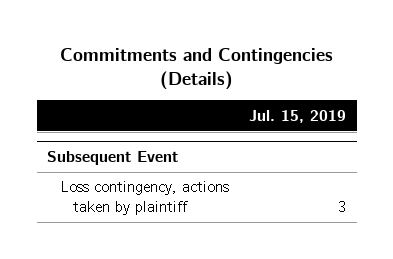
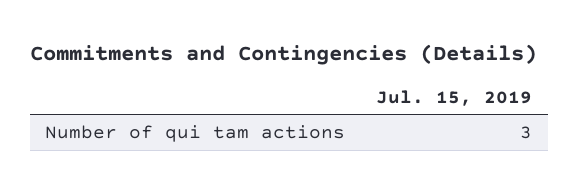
[47,151,179,166] Subsequent Event -> none
[59,181,229,216] Loss contingency, actions taken by plaintiff -> [45,125,346,143] Number of qui tam actions

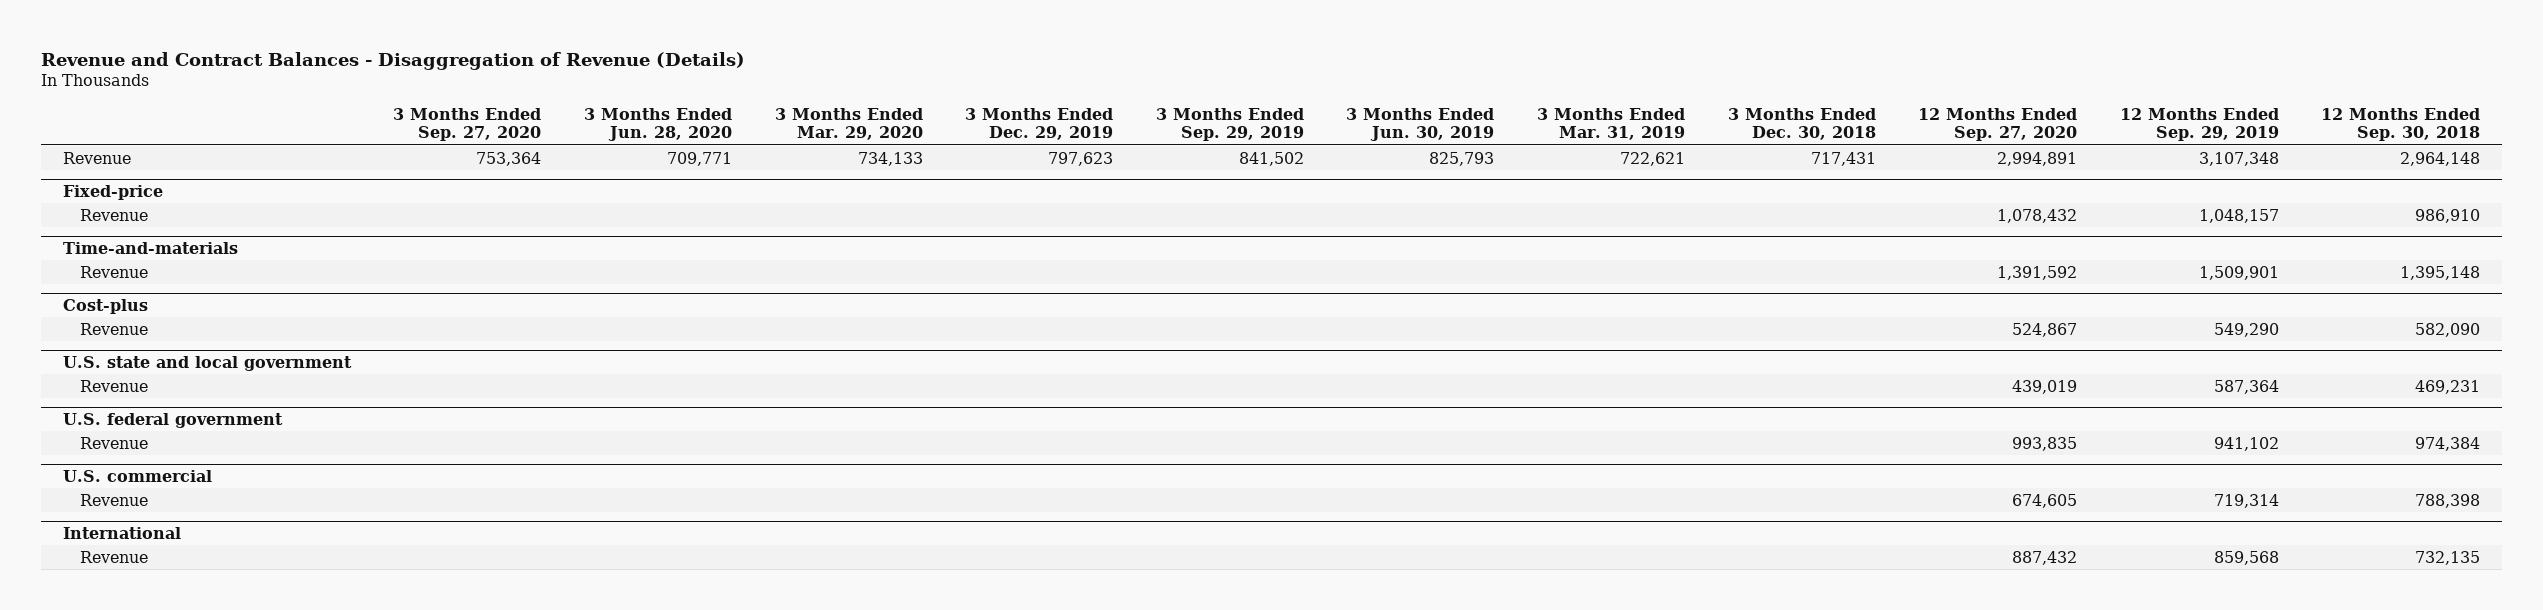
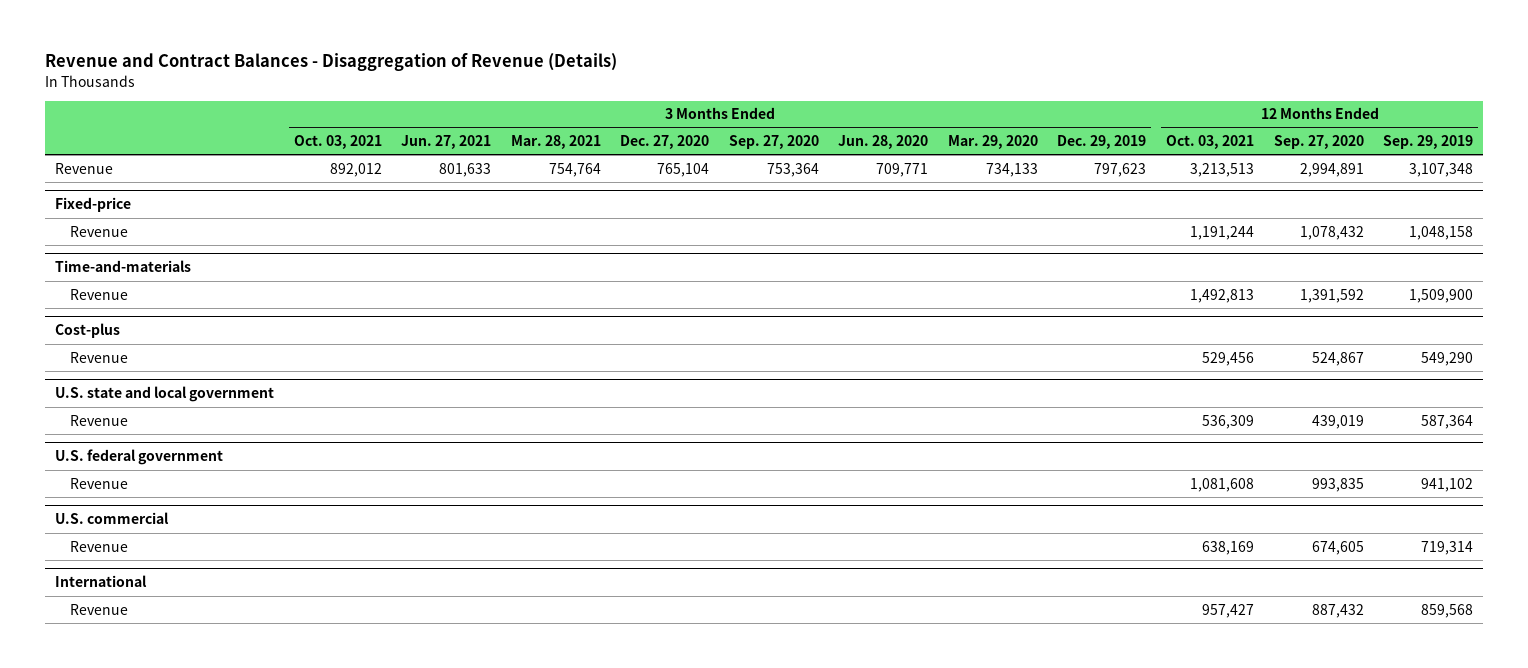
[1155,107,1304,142] 3 Months Ended Sep. 29, 2019 -> none
[1346,107,1495,142] 3 Months Ended Jun. 30, 2019 -> none
[1536,107,1685,141] 3 Months Ended Mar. 31, 2019 -> none
[1727,107,1876,141] 3 Months Ended Dec. 30, 2018 -> none
[2321,107,2481,142] 12 Months Ended Sep. 30, 2018 -> none
none -> [293,135,382,150] Oct. 03, 2021
none -> [401,135,492,150] Jun. 27, 2021
none -> [510,135,601,150] Mar. 28, 2021
none -> [620,135,710,150] Dec. 27, 2020
none -> [1166,135,1255,150] Oct. 03, 2021
[2198,208,2279,223] 1,048,157 -> [1409,225,1474,240] 1,048,158
[2198,265,2279,280] 1,509,901 -> [1409,288,1474,303] 1,509,900

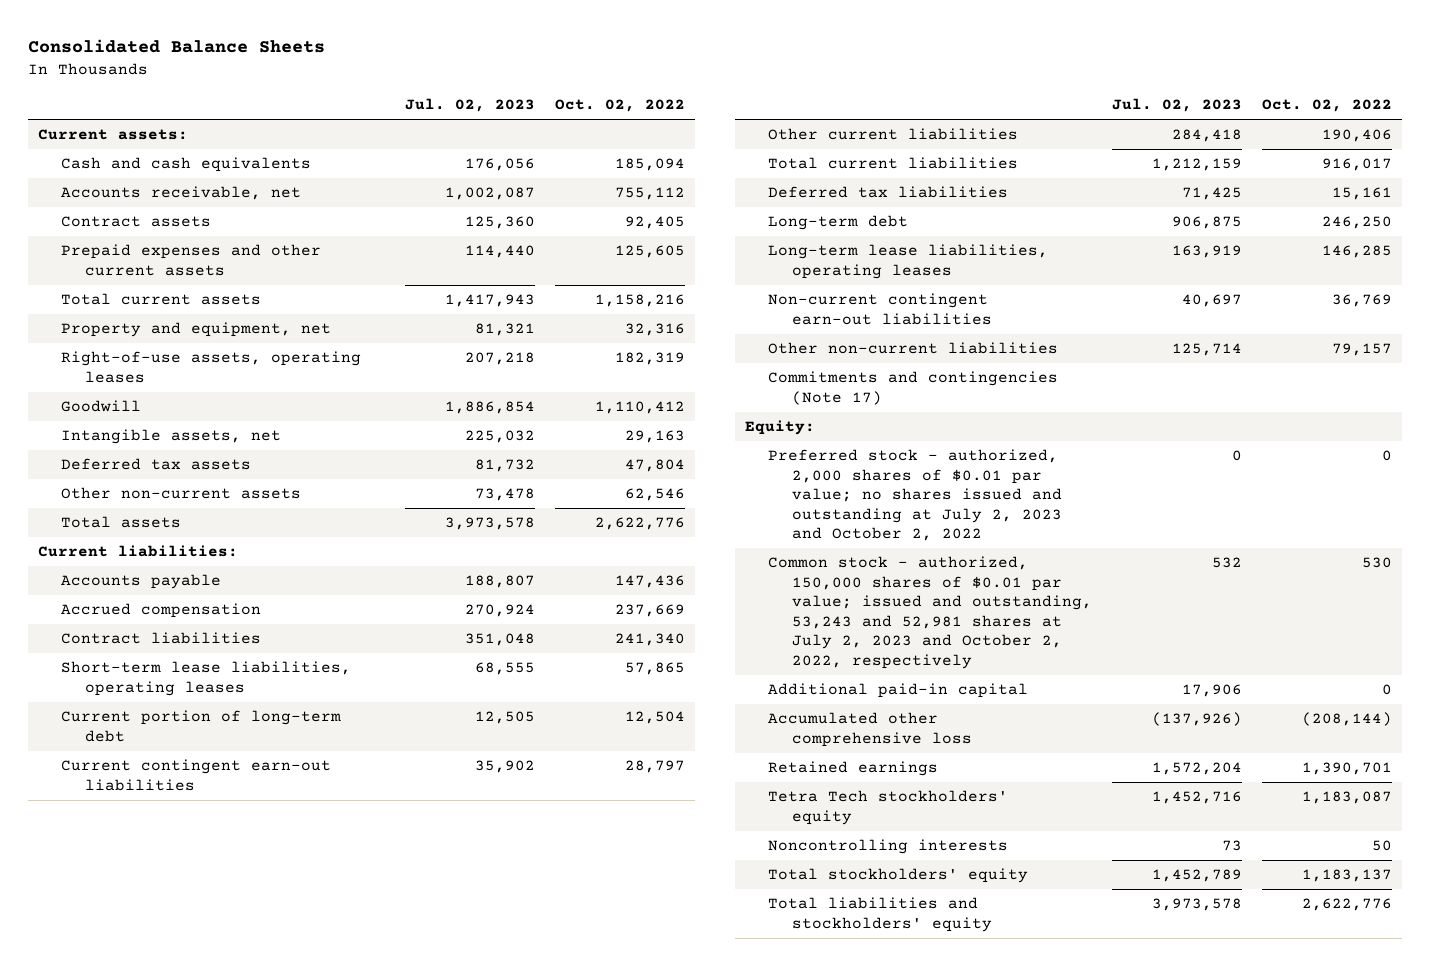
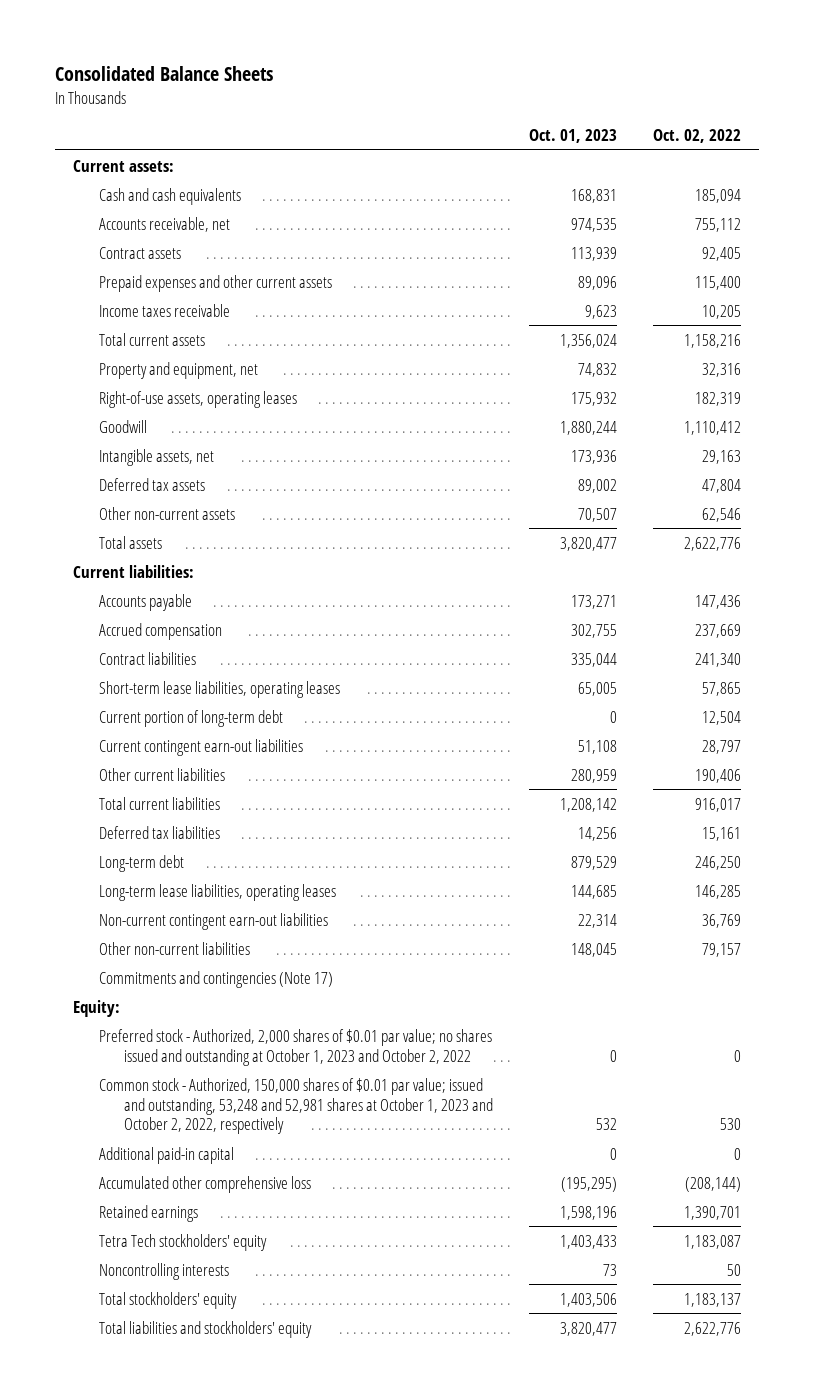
[404,98,535,113] Jul. 02, 2023 -> none
none -> [529,129,618,144] Oct. 01, 2023
[614,245,685,259] 125,605 -> [695,275,742,290] 115,400
none -> [98,303,230,317] Income taxes receivable
[768,449,1062,542] Preferred stock - authorized, 2,000 shares of $0.01 par value; no shares issued and outstanding at July 2, 2023 and October 2, 2022 -> [98,1028,492,1066] Preferred stock - Authorized, 2,000 shares of $0.01 par value; no shares issued and outstanding at October 1, 2023 and October 2, 2022
[768,556,1092,669] Common stock - authorized, 150,000 shares of $0.01 par value; issued and outstanding, 53,243 and 52,981 shares at July 2, 2023 and October 2, 2022, respectively -> [98,1077,494,1135] Common stock - Authorized, 150,000 shares of $0.01 par value; issued and outstanding, 53,248 and 52,981 shares at October 1, 2023 and October 2, 2022, respectively

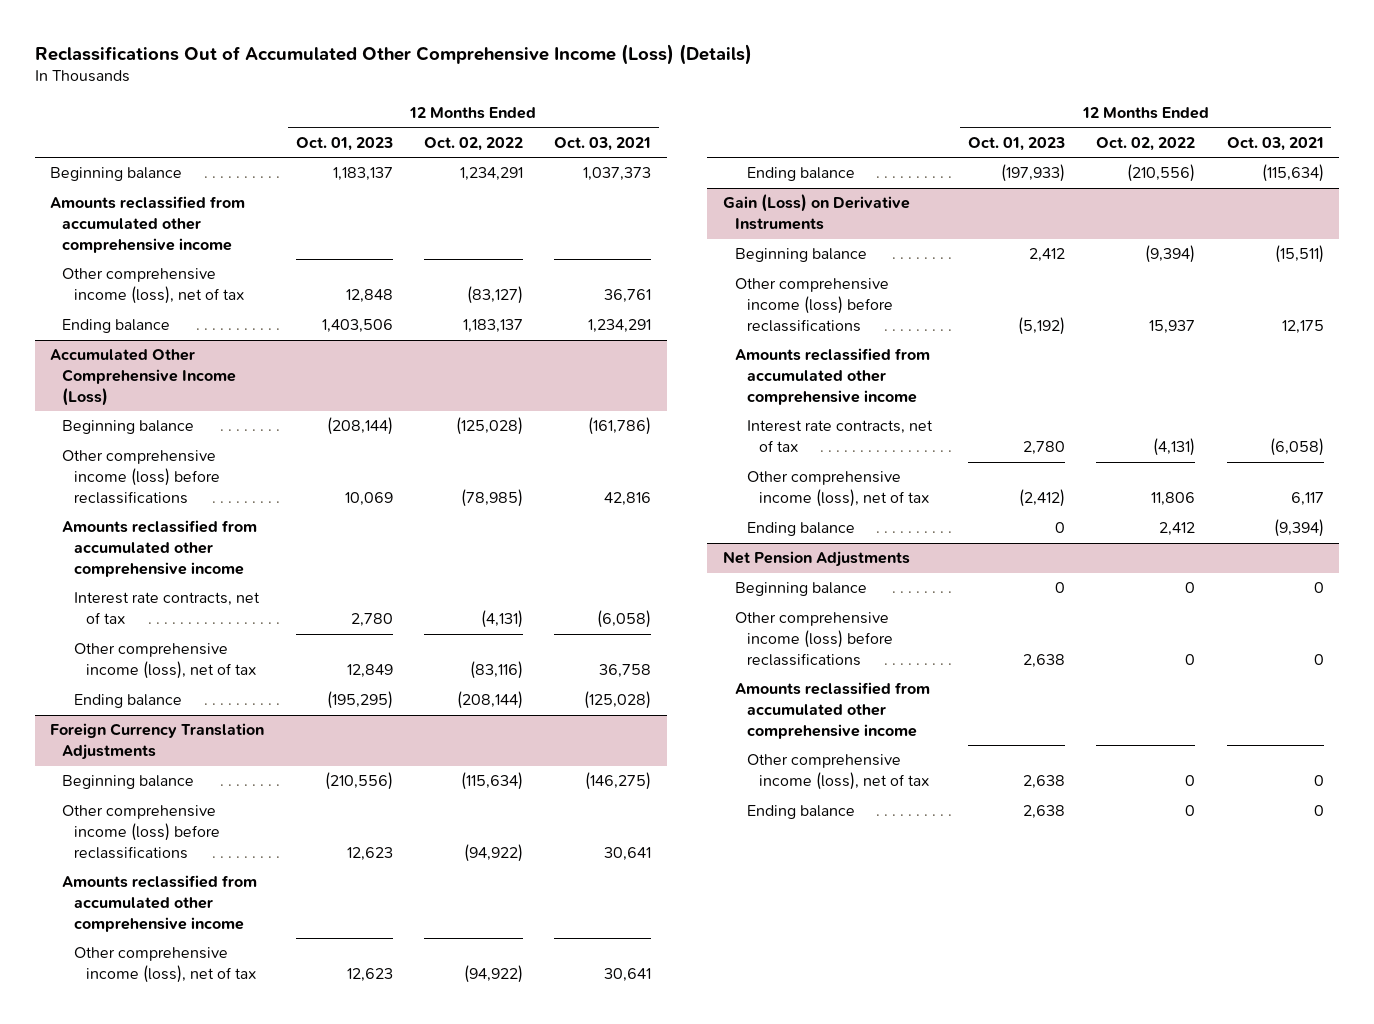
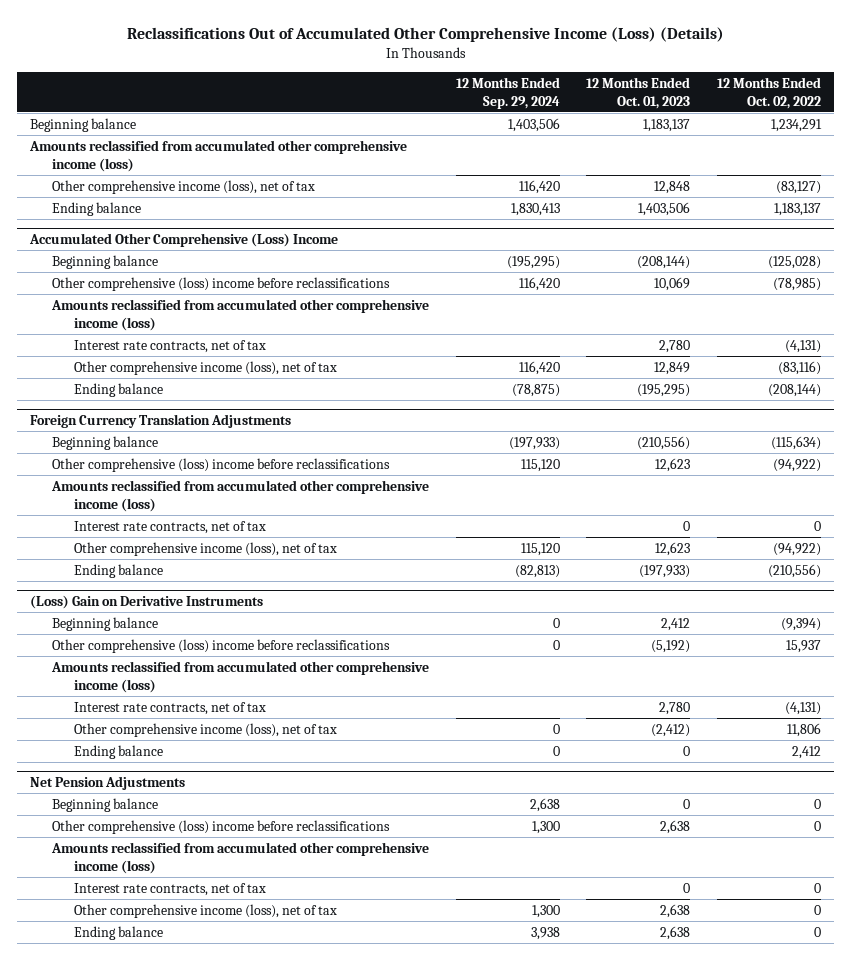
[554,136,652,151] Oct. 03, 2021 -> none
none -> [455,76,560,109] 12 Months Ended Sep. 29, 2024
[50,196,246,253] Amounts reclassified from accumulated other comprehensive income -> [29,139,408,172] Amounts reclassified from accumulated other comprehensive income (loss)
[50,349,237,406] Accumulated Other Comprehensive Income (Loss) -> [29,232,339,247] Accumulated Other Comprehensive (Loss) Income
[62,450,221,504] Other comprehensive income (loss) before reclassifications -> [52,276,391,291] Other comprehensive (loss) income before reclassifications
[62,520,258,577] Amounts reclassified from accumulated other comprehensive income -> [51,298,430,331] Amounts reclassified from accumulated other comprehensive income (loss)
[62,805,221,859] Other comprehensive income (loss) before reclassifications -> [52,457,391,472] Other comprehensive (loss) income before reclassifications
[62,875,258,932] Amounts reclassified from accumulated other comprehensive income -> [51,479,430,512] Amounts reclassified from accumulated other comprehensive income (loss)
none -> [73,520,266,534] Interest rate contracts, net of tax
[722,194,910,231] Gain (Loss) on Derivative Instruments -> [30,594,264,609] (Loss) Gain on Derivative Instruments
[734,278,893,332] Other comprehensive income (loss) before reclassifications -> [52,638,391,653] Other comprehensive (loss) income before reclassifications
[734,348,930,405] Amounts reclassified from accumulated other comprehensive income -> [51,660,430,693] Amounts reclassified from accumulated other comprehensive income (loss)
[734,612,893,666] Other comprehensive income (loss) before reclassifications -> [52,819,391,834] Other comprehensive (loss) income before reclassifications
[734,682,930,739] Amounts reclassified from accumulated other comprehensive income -> [51,841,430,874] Amounts reclassified from accumulated other comprehensive income (loss)
none -> [73,882,266,896] Interest rate contracts, net of tax

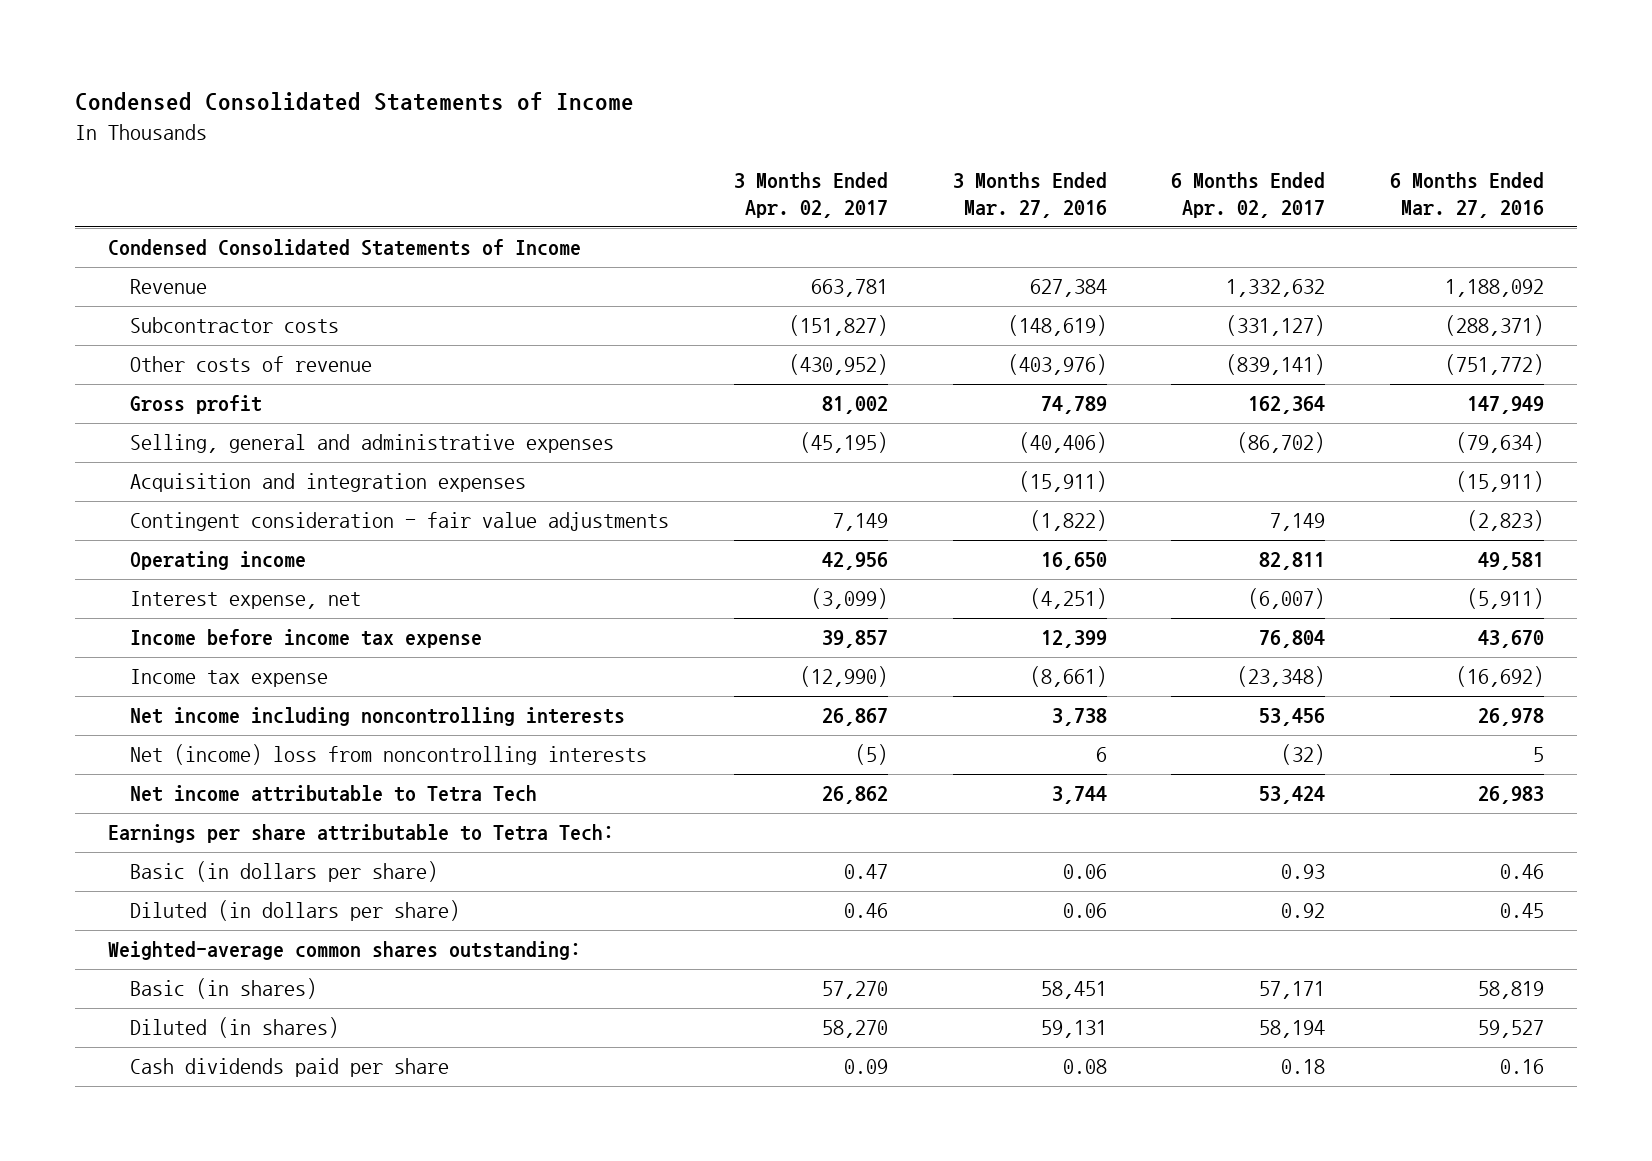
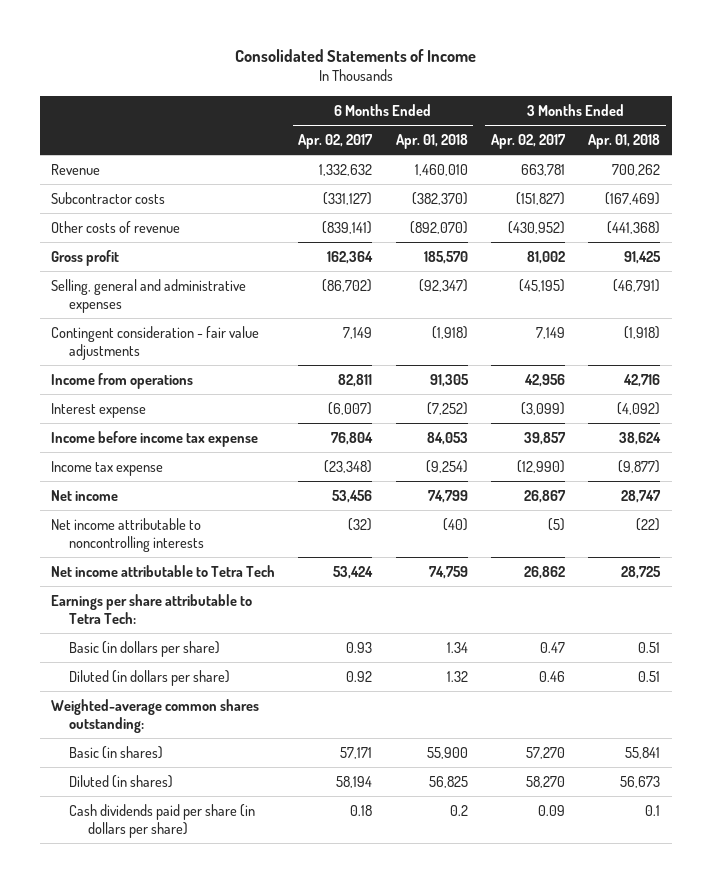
[75,92,635,112] Condensed Consolidated Statements of Income -> [234,48,476,62] Consolidated Statements of Income
[952,172,1107,219] 3 Months Ended Mar. 27, 2016 -> none
[1390,172,1545,219] 6 Months Ended Mar. 27, 2016 -> none
none -> [395,133,468,149] Apr. 01, 2018
none -> [588,133,661,149] Apr. 01, 2018
[107,239,581,257] Condensed Consolidated Statements of Income -> none
[129,473,526,493] Acquisition and integration expenses -> none
[129,551,306,571] Operating income -> [51,372,194,389] Income from operations
[129,591,361,610] Interest expense, net -> [51,402,147,418] Interest expense
[129,707,625,727] Net income including noncontrolling interests -> [51,489,119,501] Net income
[129,744,647,766] Net (income) loss from noncontrolling interests -> [51,517,205,552] Net income attributable to noncontrolling interests
[129,1058,449,1078] Cash dividends paid per share -> [69,803,256,838] Cash dividends paid per share (in dollars per share)

